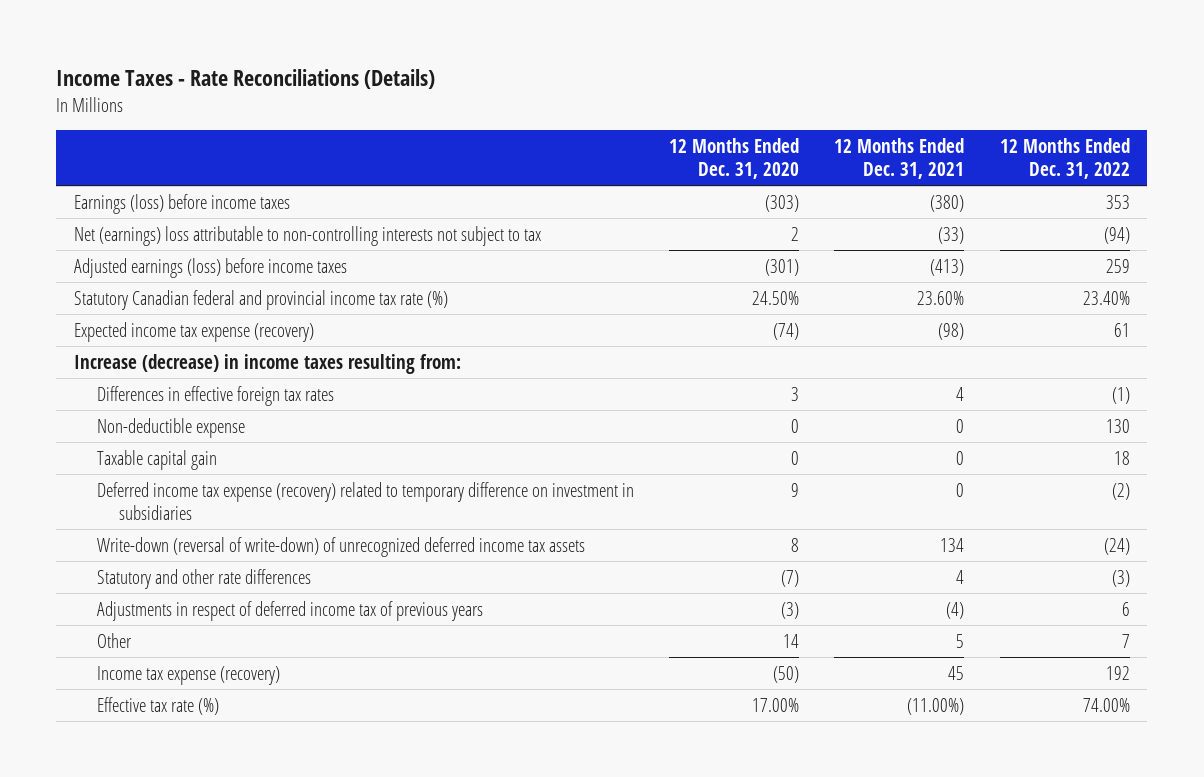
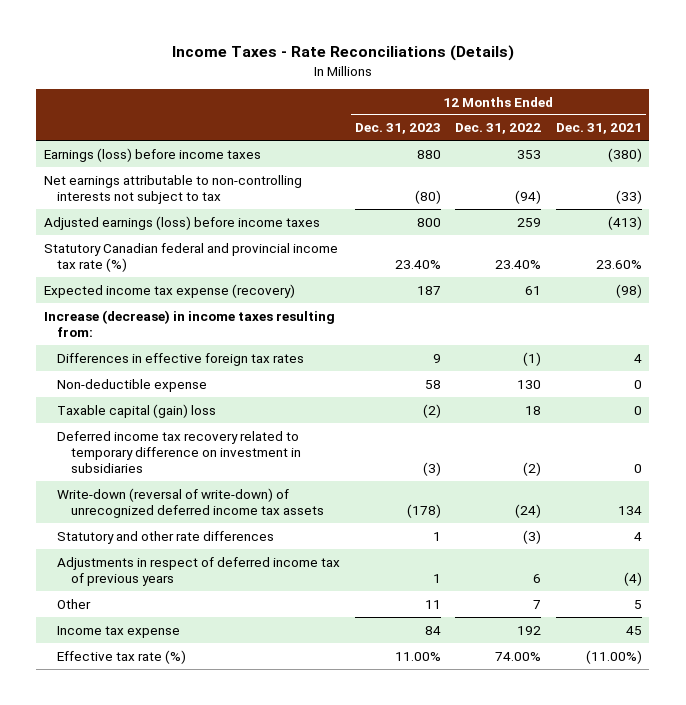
[668,138,799,180] 12 Months Ended Dec. 31, 2020 -> none
none -> [354,123,441,135] Dec. 31, 2023
[74,225,542,246] Net (earnings) loss attributable to non-controlling interests not subject to tax -> [43,174,302,204] Net earnings attributable to non-controlling interests not subject to tax
[96,449,217,470] Taxable capital gain -> [57,403,217,418] Taxable capital (gain) loss
[96,481,634,520] Deferred income tax expense (recovery) related to temporary difference on investment in subsidiaries -> [57,430,302,473] Deferred income tax recovery related to temporary difference on investment in subsidiaries
[96,665,280,685] Income tax expense (recovery) -> [57,625,181,638] Income tax expense

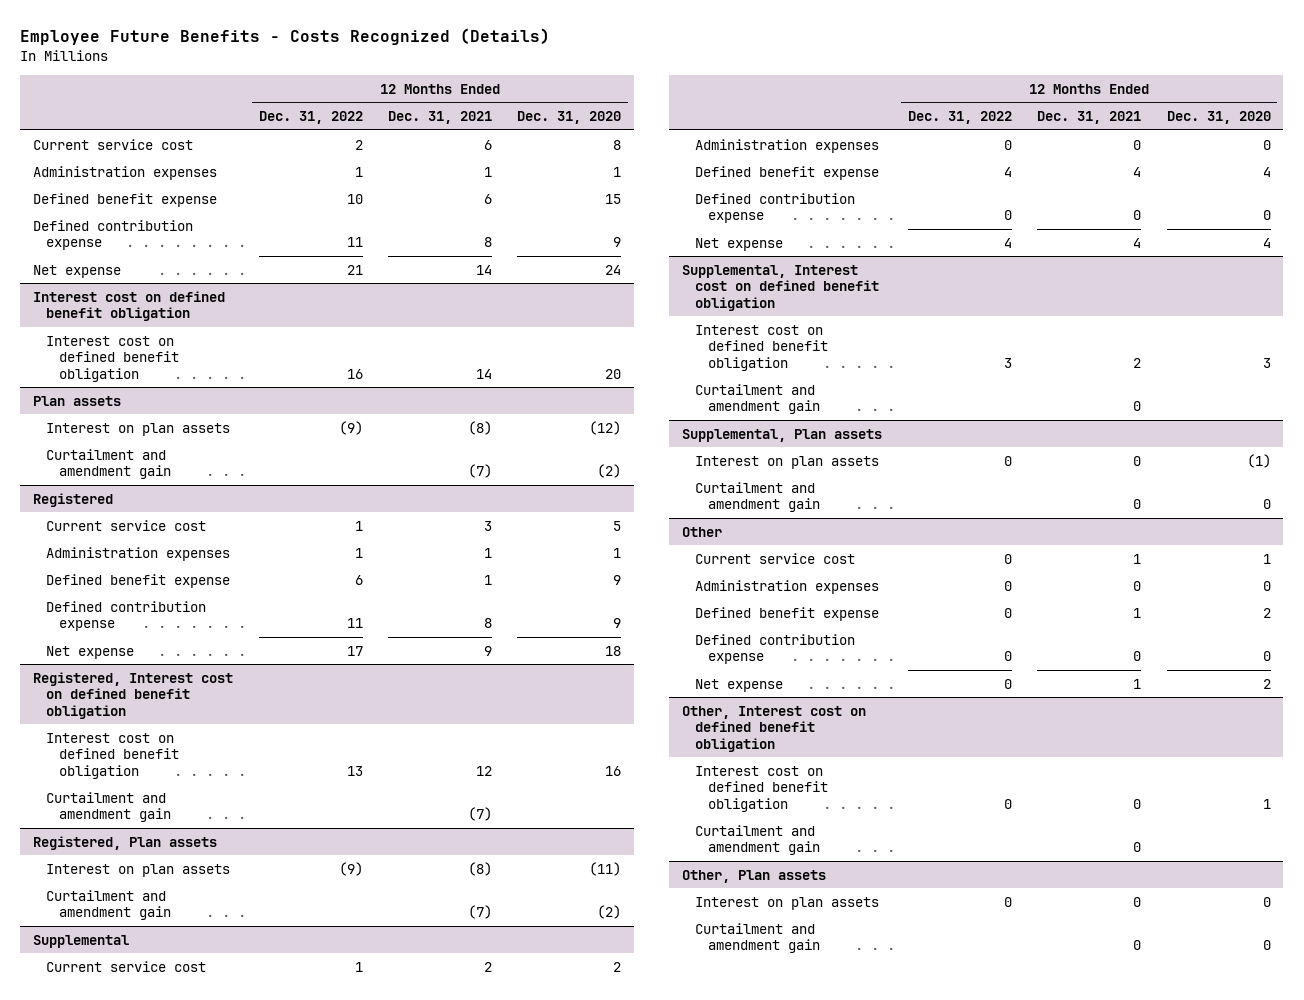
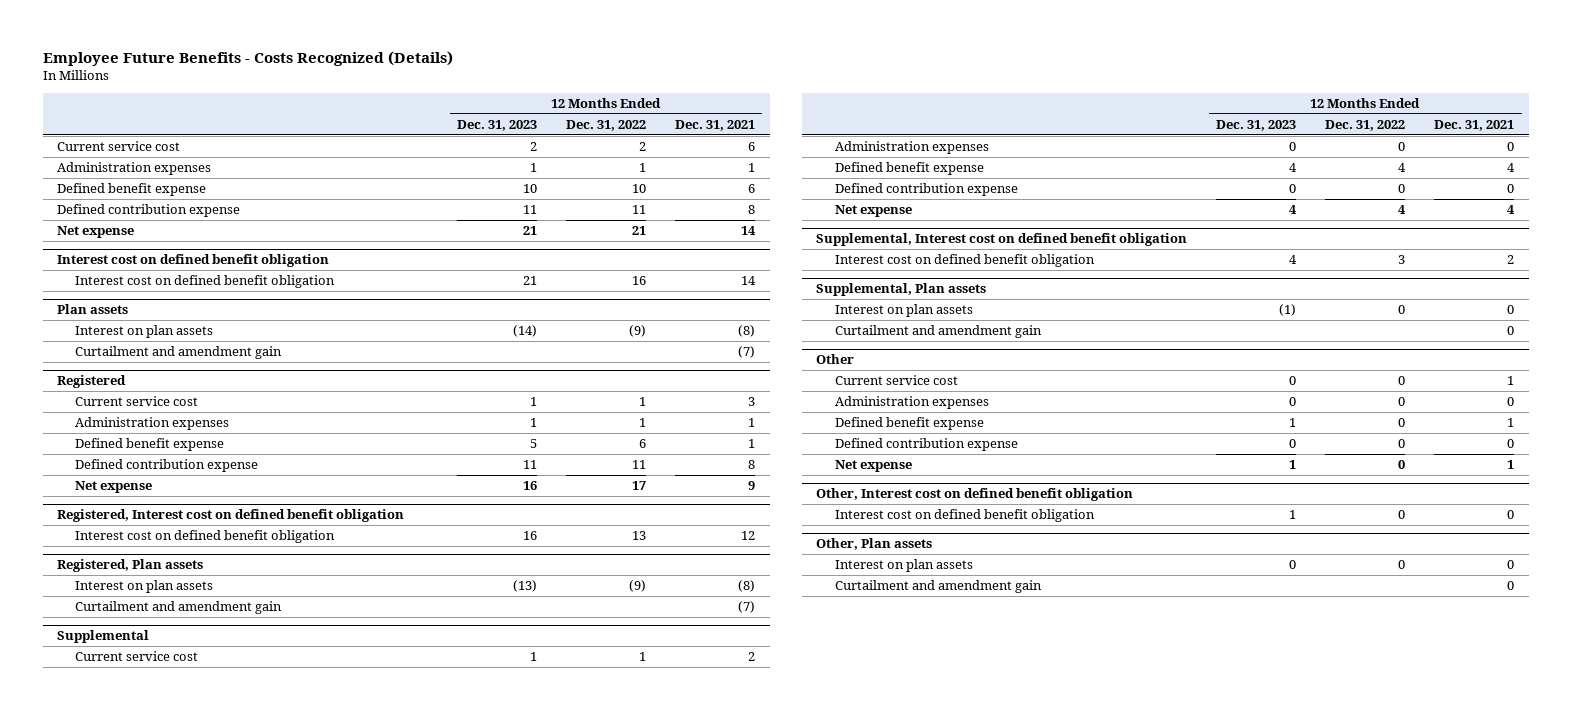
[517,111,622,125] Dec. 31, 2020 -> none
none -> [457,120,538,132] Dec. 31, 2023
[45,791,171,823] Curtailment and amendment gain -> none
[694,383,820,415] Curtailment and amendment gain -> none
[694,824,820,856] Curtailment and amendment gain -> none

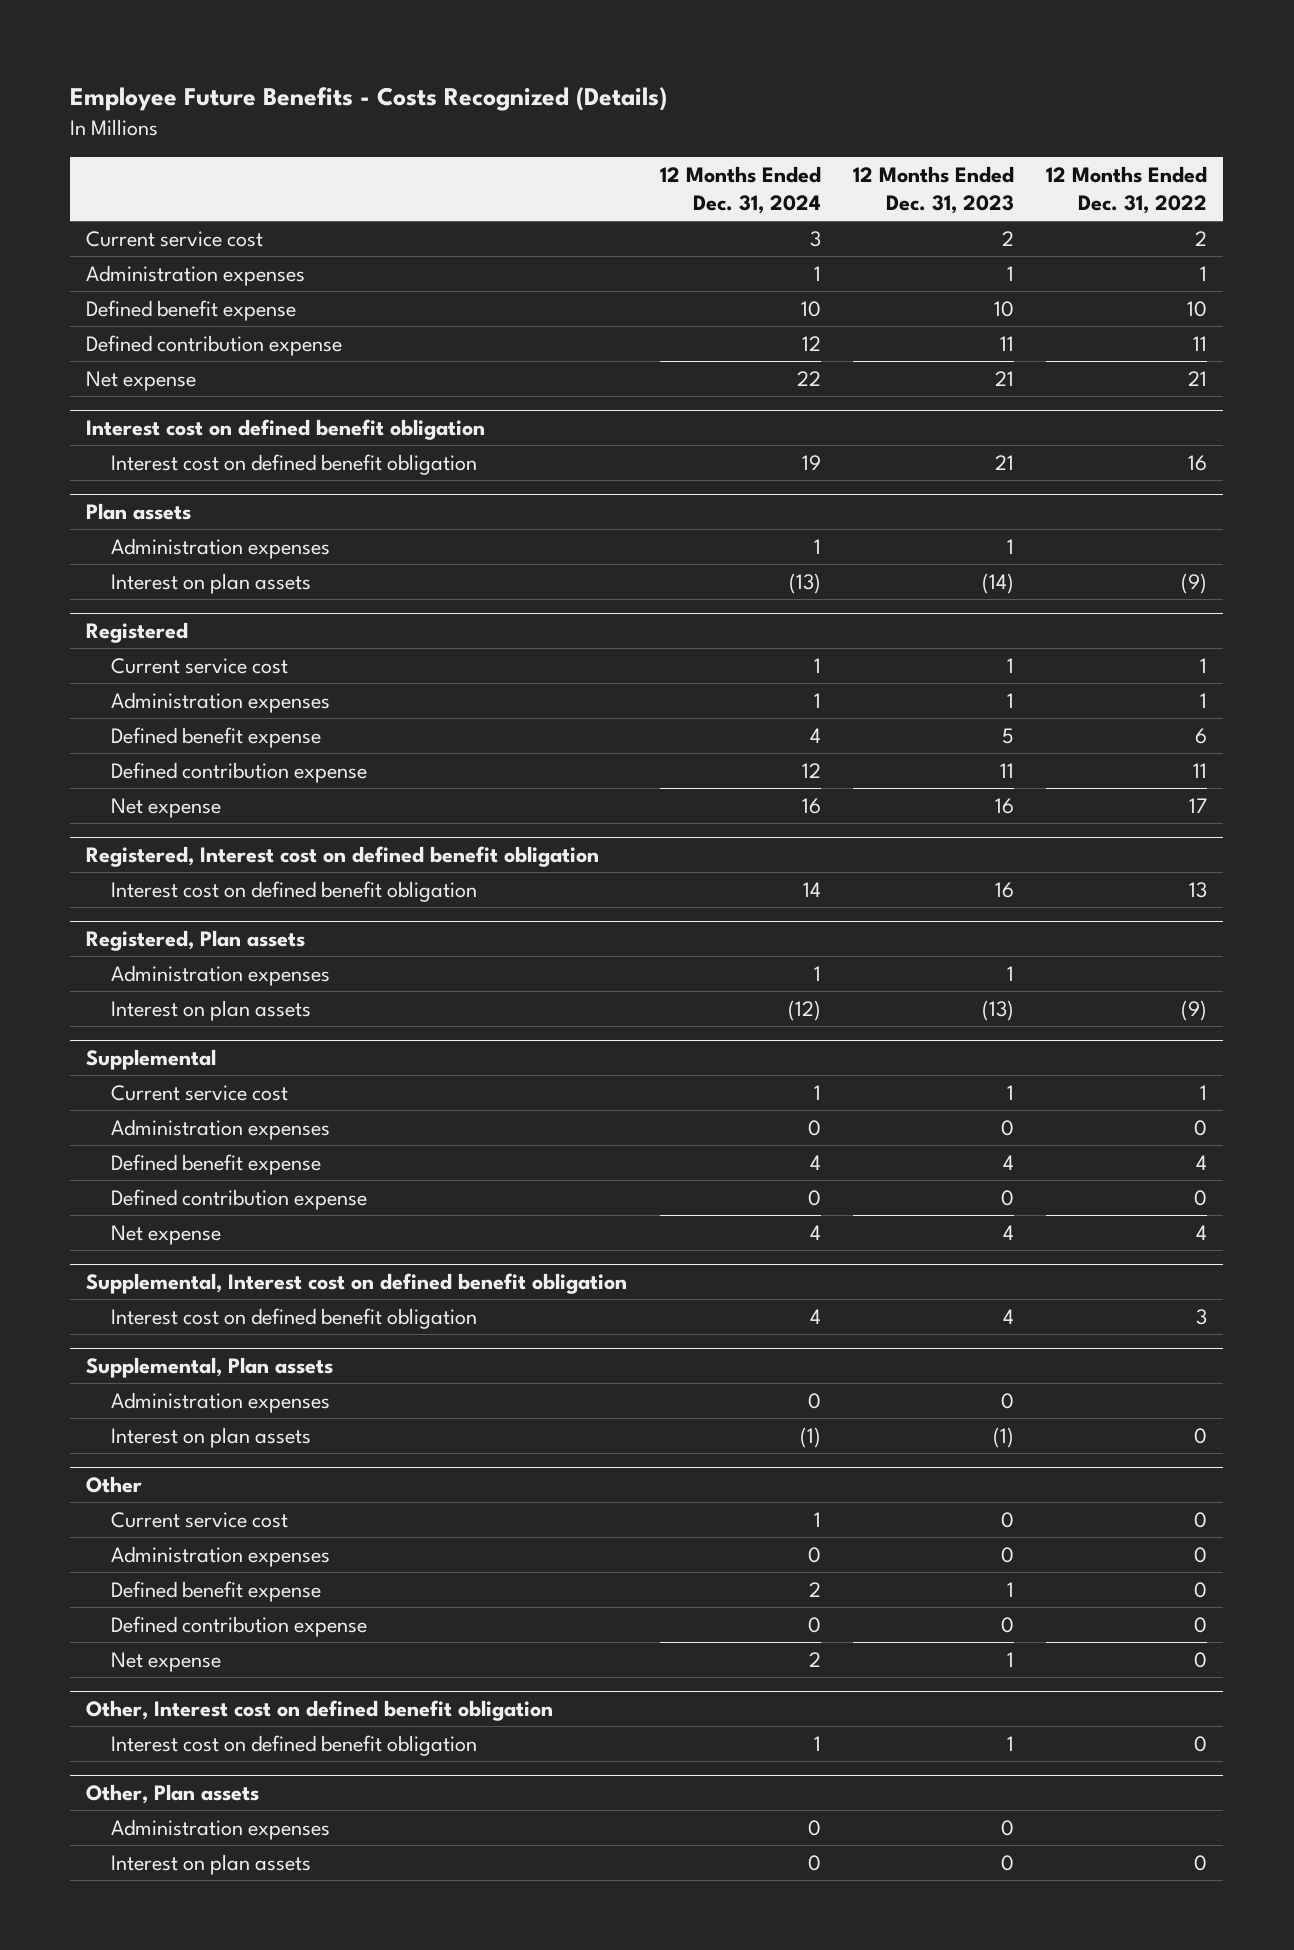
[675,120,756,132] Dec. 31, 2021 -> none
none -> [659,165,821,215] 12 Months Ended Dec. 31, 2024
none -> [111,537,331,559] Administration expenses
[75,346,283,360] Curtailment and amendment gain -> none
none -> [111,964,331,986] Administration expenses
[75,601,283,615] Curtailment and amendment gain -> none
none -> [111,1391,331,1413] Administration expenses
[834,325,1042,339] Curtailment and amendment gain -> none
none -> [111,1818,331,1840] Administration expenses
[834,580,1042,594] Curtailment and amendment gain -> none

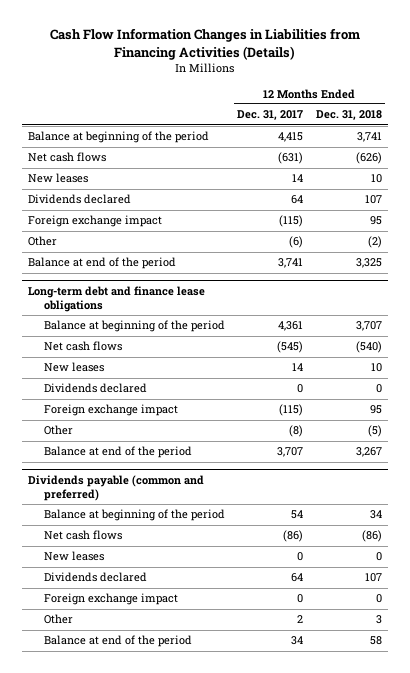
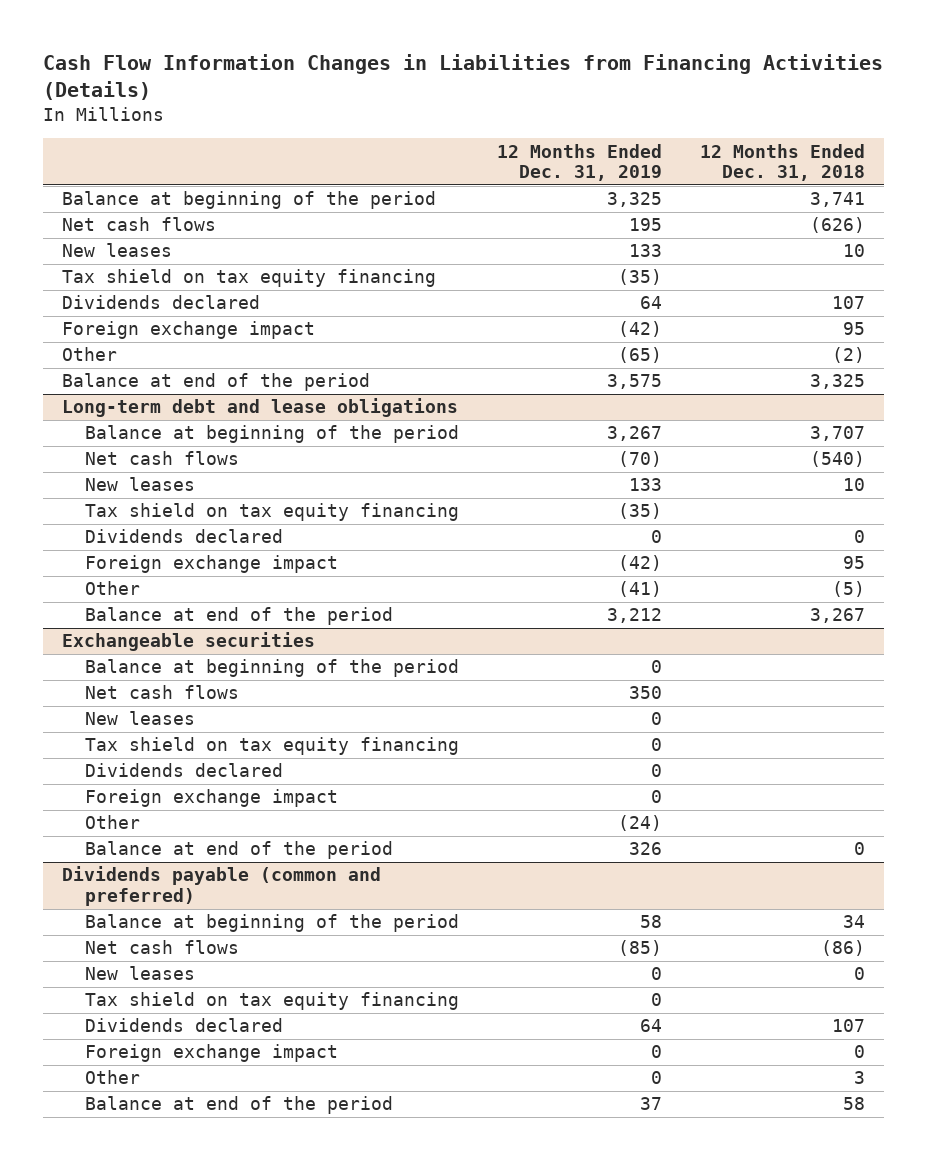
[237,110,304,121] Dec. 31, 2017 -> none
none -> [496,143,662,182] 12 Months Ended Dec. 31, 2019
none -> [61,269,436,288] Tax shield on tax equity financing
[28,285,206,312] Long-term debt and finance lease obligations -> [61,398,458,418] Long-term debt and lease obligations
none -> [84,503,459,522] Tax shield on tax equity financing
none -> [61,632,315,652] Exchangeable securities
none -> [84,659,459,678] Balance at beginning of the period
none -> [84,685,239,700] Net cash flows
none -> [84,711,195,726] New leases
none -> [84,737,459,756] Tax shield on tax equity financing
none -> [84,763,283,778] Dividends declared
none -> [84,789,338,808] Foreign exchange impact
none -> [84,815,140,830] Other
none -> [84,841,393,860] Balance at end of the period
none -> [84,992,459,1011] Tax shield on tax equity financing

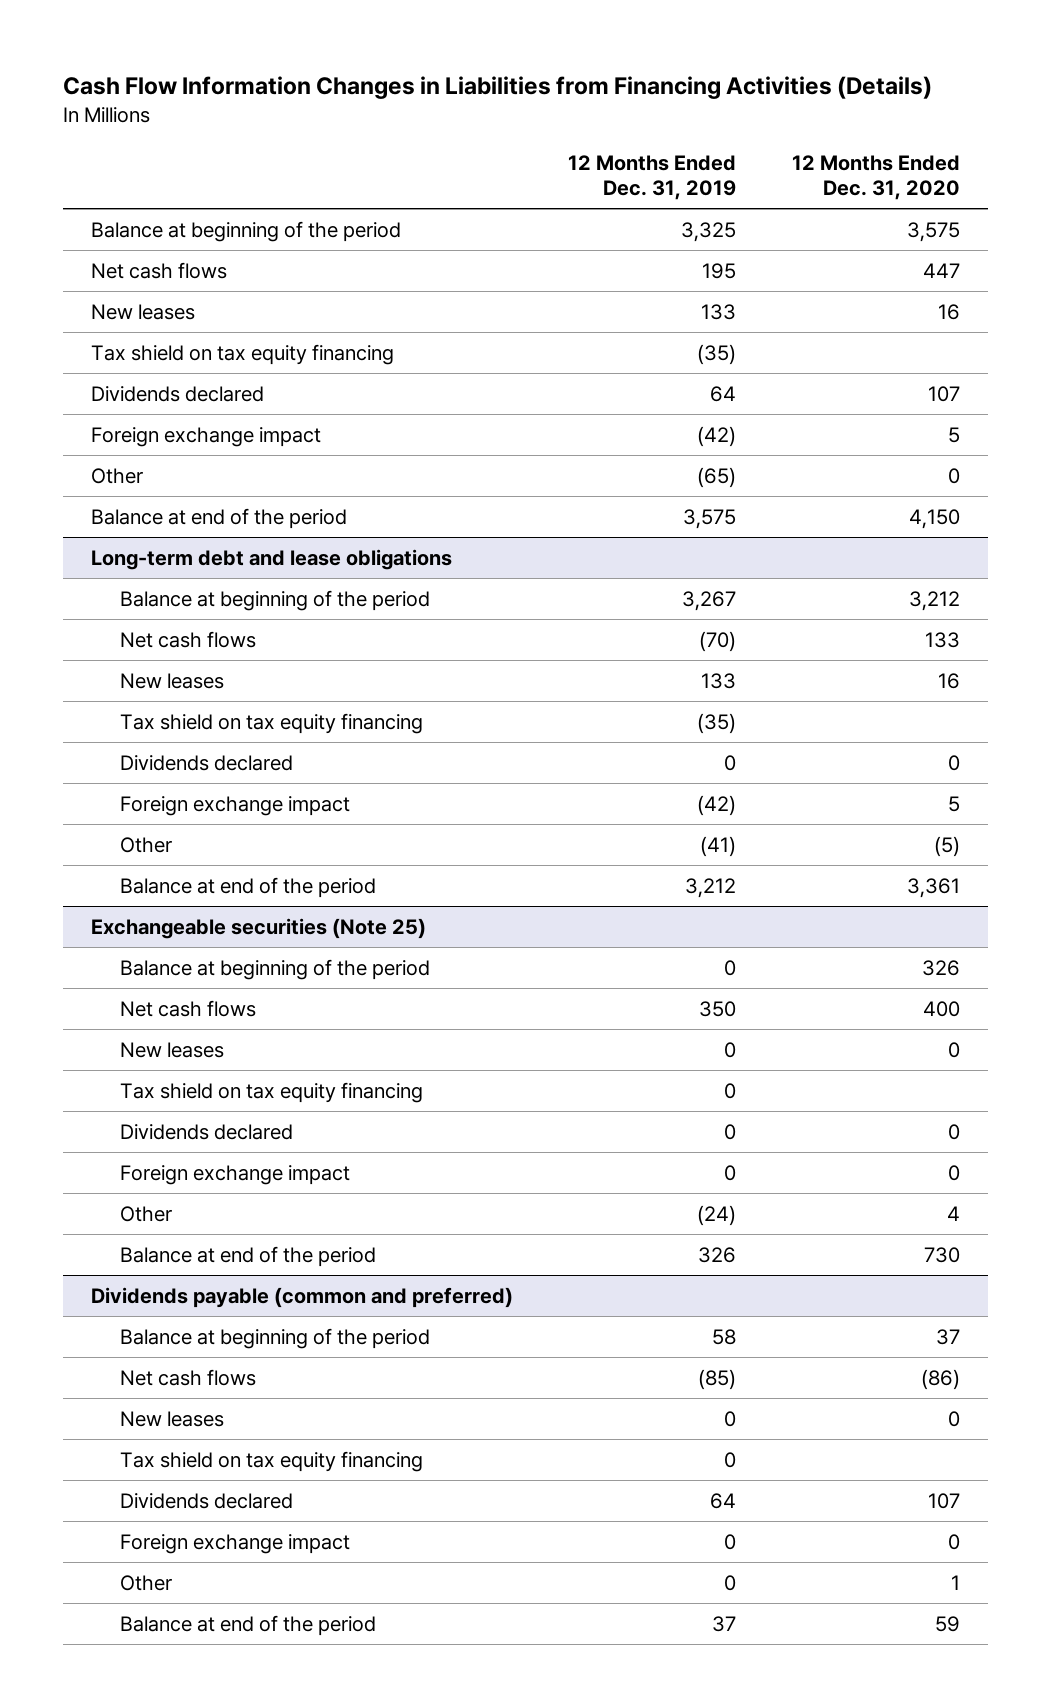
[699,143,865,182] 12 Months Ended Dec. 31, 2018 -> none
none -> [792,154,961,200] 12 Months Ended Dec. 31, 2020
[61,632,315,652] Exchangeable securities -> [90,917,426,939] Exchangeable securities (Note 25)

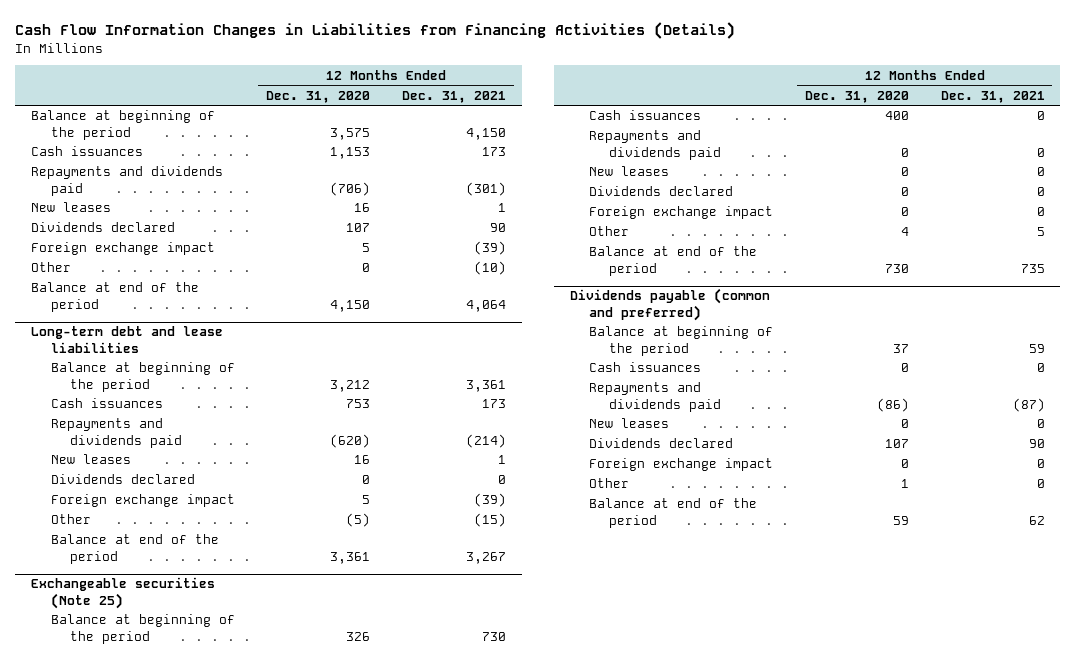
[568,154,737,200] 12 Months Ended Dec. 31, 2019 -> none
none -> [402,90,507,103] Dec. 31, 2021
[90,261,227,279] Net cash flows -> [31,146,144,157] Cash issuances
[923,262,961,278] 447 -> [330,147,371,160] 1,153
none -> [31,166,224,196] Repayments and dividends paid
[90,343,394,365] Tax shield on tax equity financing -> none
[90,548,452,570] Long-term debt and lease obligations -> [31,326,224,353] Long-term debt and lease liabilities
[119,630,256,648] Net cash flows -> [50,398,163,409] Cash issuances
[925,631,961,648] 133 -> [346,399,371,409] 753
none -> [50,418,183,448] Repayments and dividends paid
[119,712,423,734] Tax shield on tax equity financing -> none
[119,999,256,1017] Net cash flows -> [589,110,702,121] Cash issuances
none -> [589,130,721,160] Repayments and dividends paid
[119,1081,423,1103] Tax shield on tax equity financing -> none
[119,1368,256,1386] Net cash flows -> [589,362,702,373] Cash issuances
[921,1368,961,1390] (86) -> [900,363,909,373] 0
none -> [589,382,721,412] Repayments and dividends paid
[119,1450,423,1472] Tax shield on tax equity financing -> none

